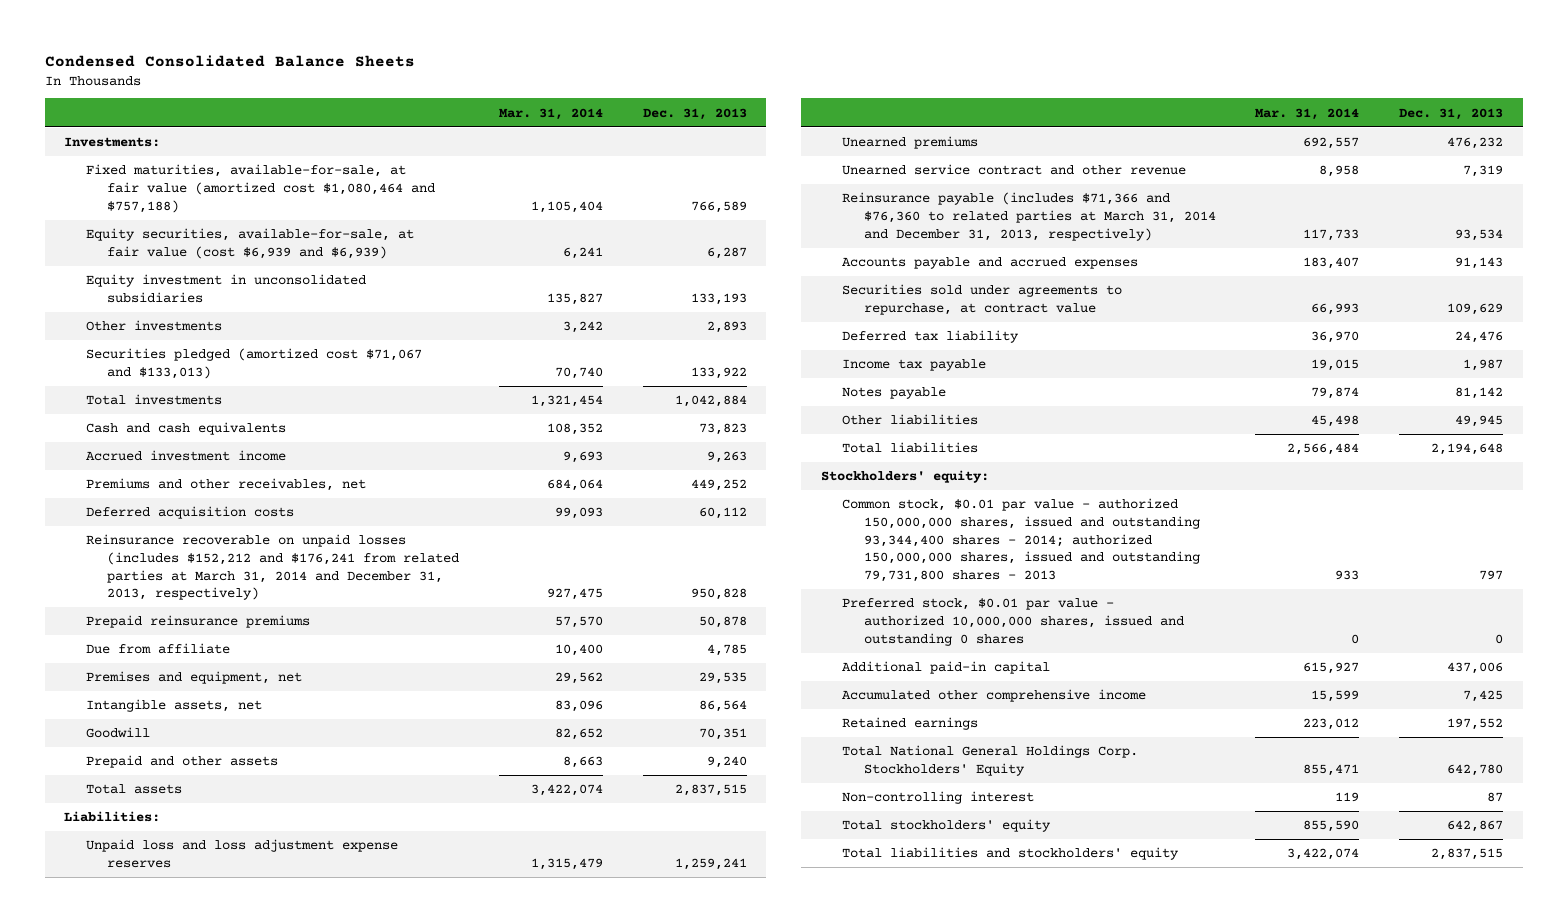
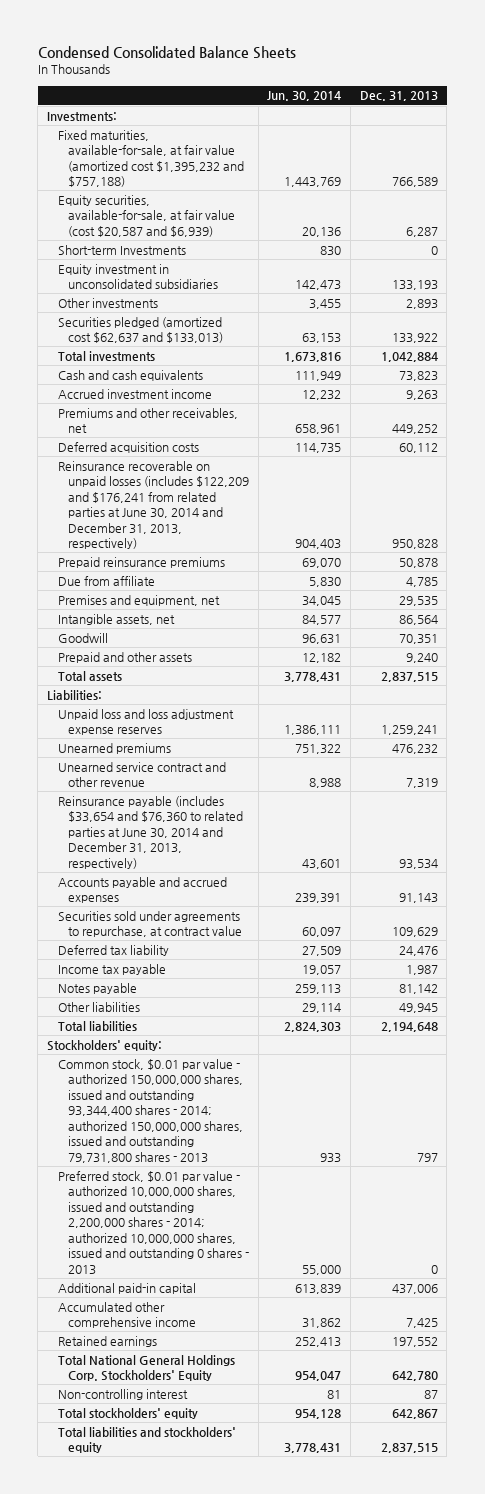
[498,107,603,120] Mar. 31, 2014 -> none
none -> [267,91,342,102] Jun. 30, 2014
[85,164,436,213] Fixed maturities, available-for-sale, at fair value (amortized cost $1,080,464 and $757,188) -> [57,129,244,188] Fixed maturities, available-for-sale, at fair value (amortized cost $1,395,232 and $757,188)
[85,228,414,259] Equity securities, available-for-sale, at fair value (cost $6,939 and $6,939) -> [57,194,235,237] Equity securities, available-for-sale, at fair value (cost $20,587 and $6,939)
none -> [57,244,186,255] Short-term Investments
[85,348,422,379] Securities pledged (amortized cost $71,067 and $133,013) -> [57,316,223,344] Securities pledged (amortized cost $62,637 and $133,013)
[85,534,460,601] Reinsurance recoverable on unpaid losses (includes $152,212 and $176,241 from related parties at March 31, 2014 and December 31, 2013, respectively) -> [57,460,249,550] Reinsurance recoverable on unpaid losses (includes $122,209 and $176,241 from related parties at June 30, 2014 and December 31, 2013, respectively)
[842,192,1216,241] Reinsurance payable (includes $71,366 and $76,360 to related parties at March 31, 2014 and December 31, 2013, respectively) -> [57,795,243,869] Reinsurance payable (includes $33,654 and $76,360 to related parties at June 30, 2014 and December 31, 2013, respectively)
[842,598,1184,646] Preferred stock, $0.01 par value - authorized 10,000,000 shares, issued and outstanding 0 shares -> [57,1170,249,1275] Preferred stock, $0.01 par value - authorized 10,000,000 shares, issued and outstanding 2,200,000 shares - 2014; authorized 10,000,000 shares, issued and outstanding 0 shares - 2013

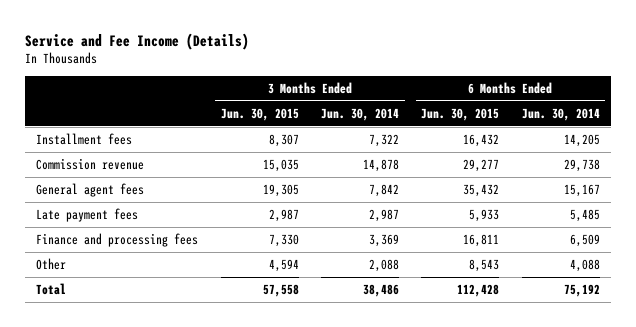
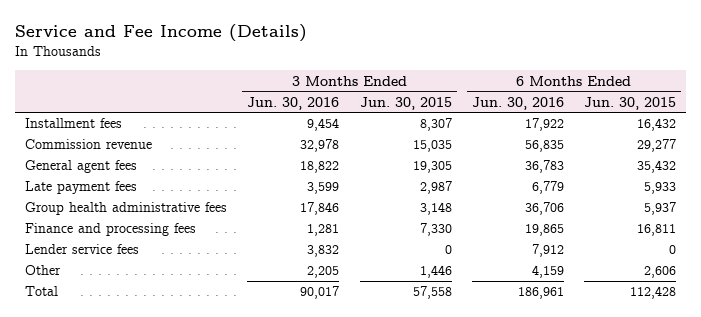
[320,107,399,121] Jun. 30, 2014 -> none
[521,107,600,121] Jun. 30, 2014 -> none
none -> [247,96,340,110] Jun. 30, 2016
none -> [472,96,565,110] Jun. 30, 2016
none -> [25,202,228,216] Group health administrative fees
none -> [25,244,140,255] Lender service fees
[268,258,299,272] 4,594 -> [419,265,452,279] 1,446
[469,258,500,272] 8,543 -> [644,266,677,279] 2,606

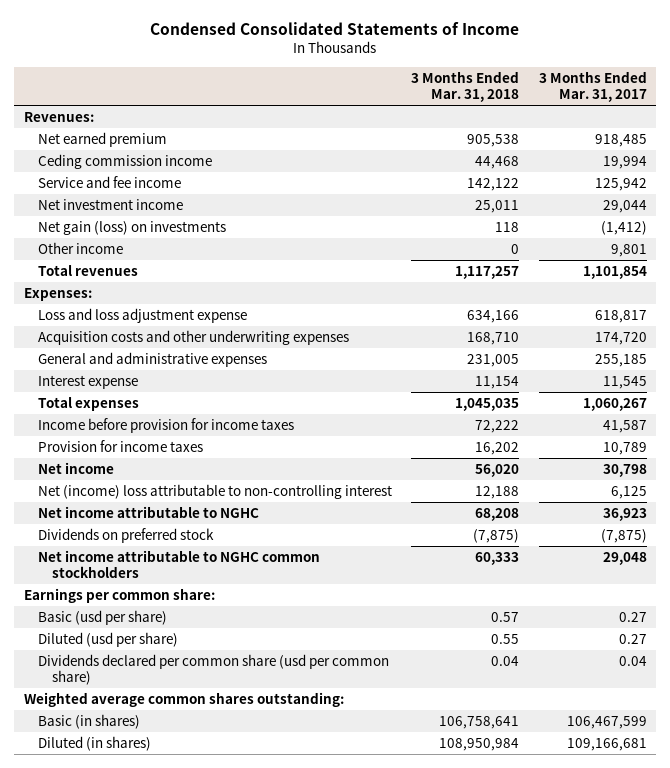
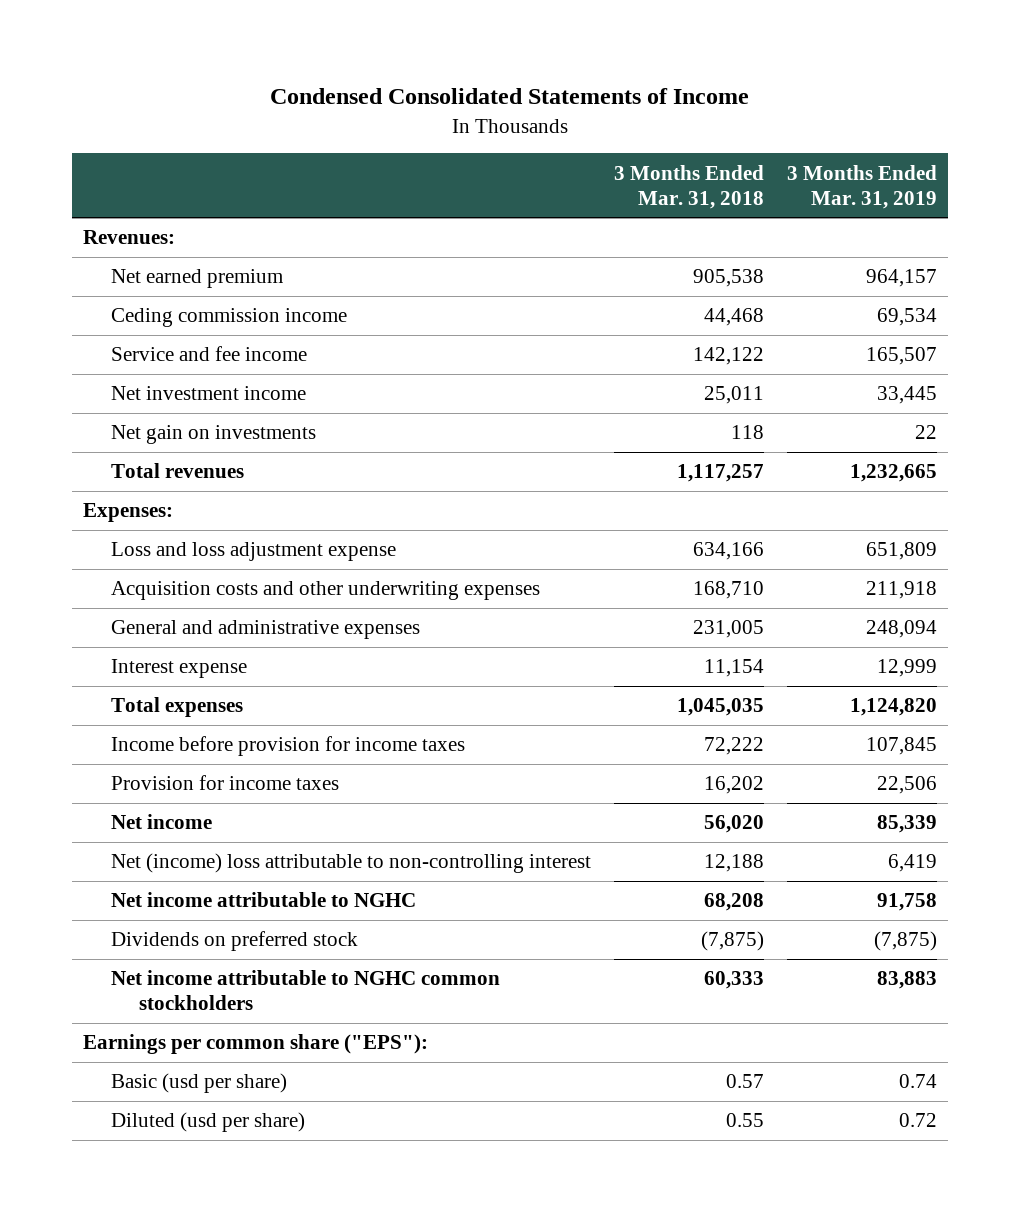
[538,70,647,103] 3 Months Ended Mar. 31, 2017 -> none
none -> [786,164,937,209] 3 Months Ended Mar. 31, 2019
[37,241,123,254] Other income -> none
[37,220,226,235] Net gain (loss) on investments -> [111,425,317,445] Net gain on investments
[23,587,215,603] Earnings per common share: -> [83,1034,429,1055] Earnings per common share ("EPS"):
[37,653,389,686] Dividends declared per common share (usd per common share) -> none
[23,691,344,707] Weighted average common shares outstanding: -> none
[37,713,140,729] Basic (in shares) -> none
[37,735,151,751] Diluted (in shares) -> none

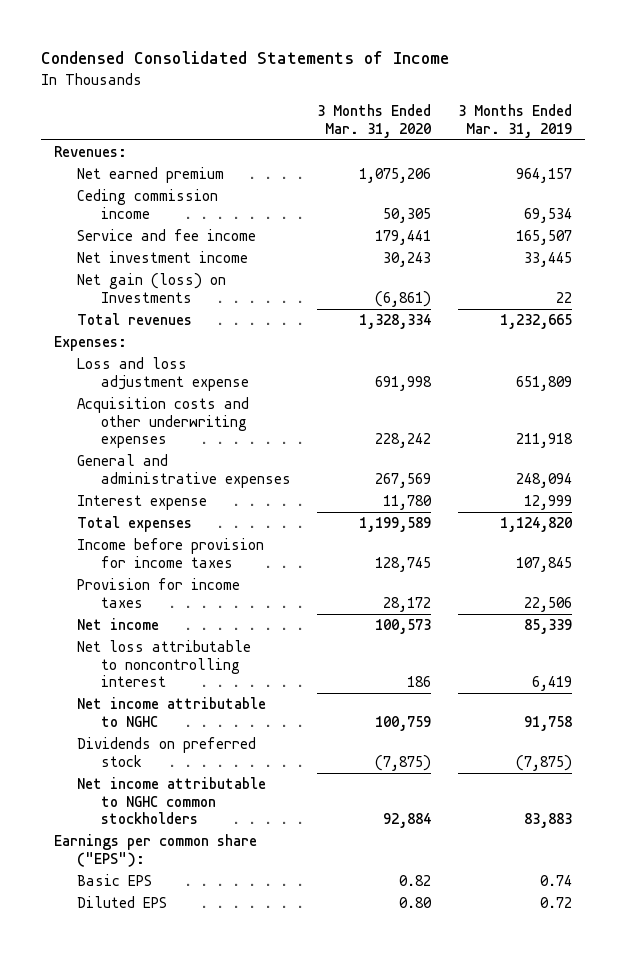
[613,164,764,209] 3 Months Ended Mar. 31, 2018 -> none
none -> [317,104,432,138] 3 Months Ended Mar. 31, 2020
[111,425,317,445] Net gain on investments -> [77,273,227,303] Net gain (loss) on Investments
[111,853,592,874] Net (income) loss attributable to non-controlling interest -> [77,640,252,688] Net loss attributable to noncontrolling interest
[111,1073,288,1094] Basic (usd per share) -> [77,874,153,887] Basic EPS
[111,1112,306,1133] Diluted (usd per share) -> [77,896,168,909] Diluted EPS

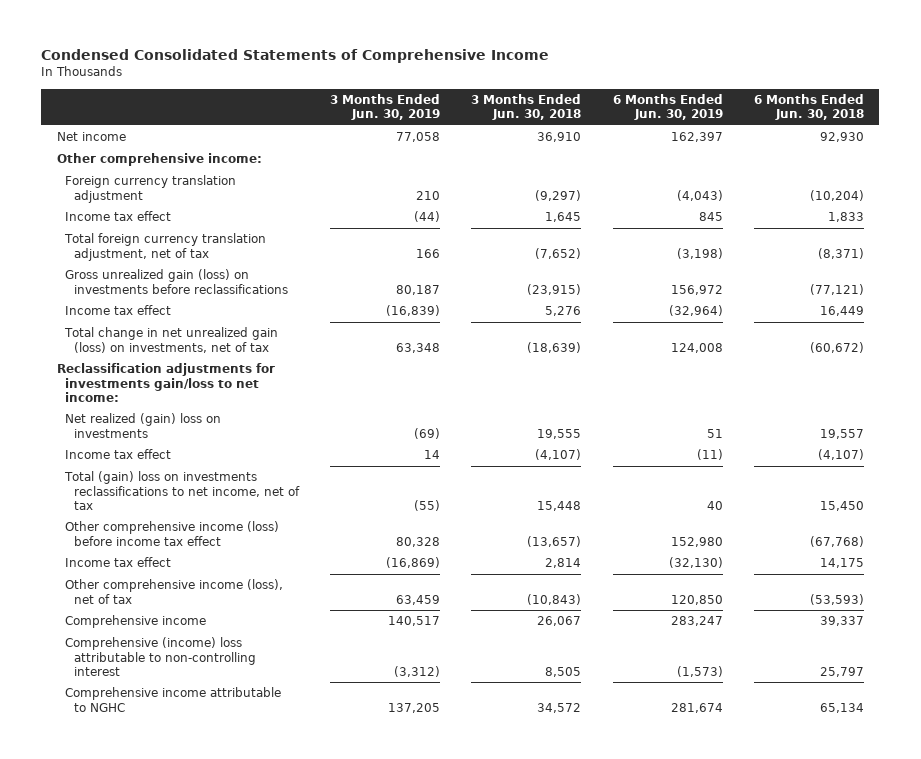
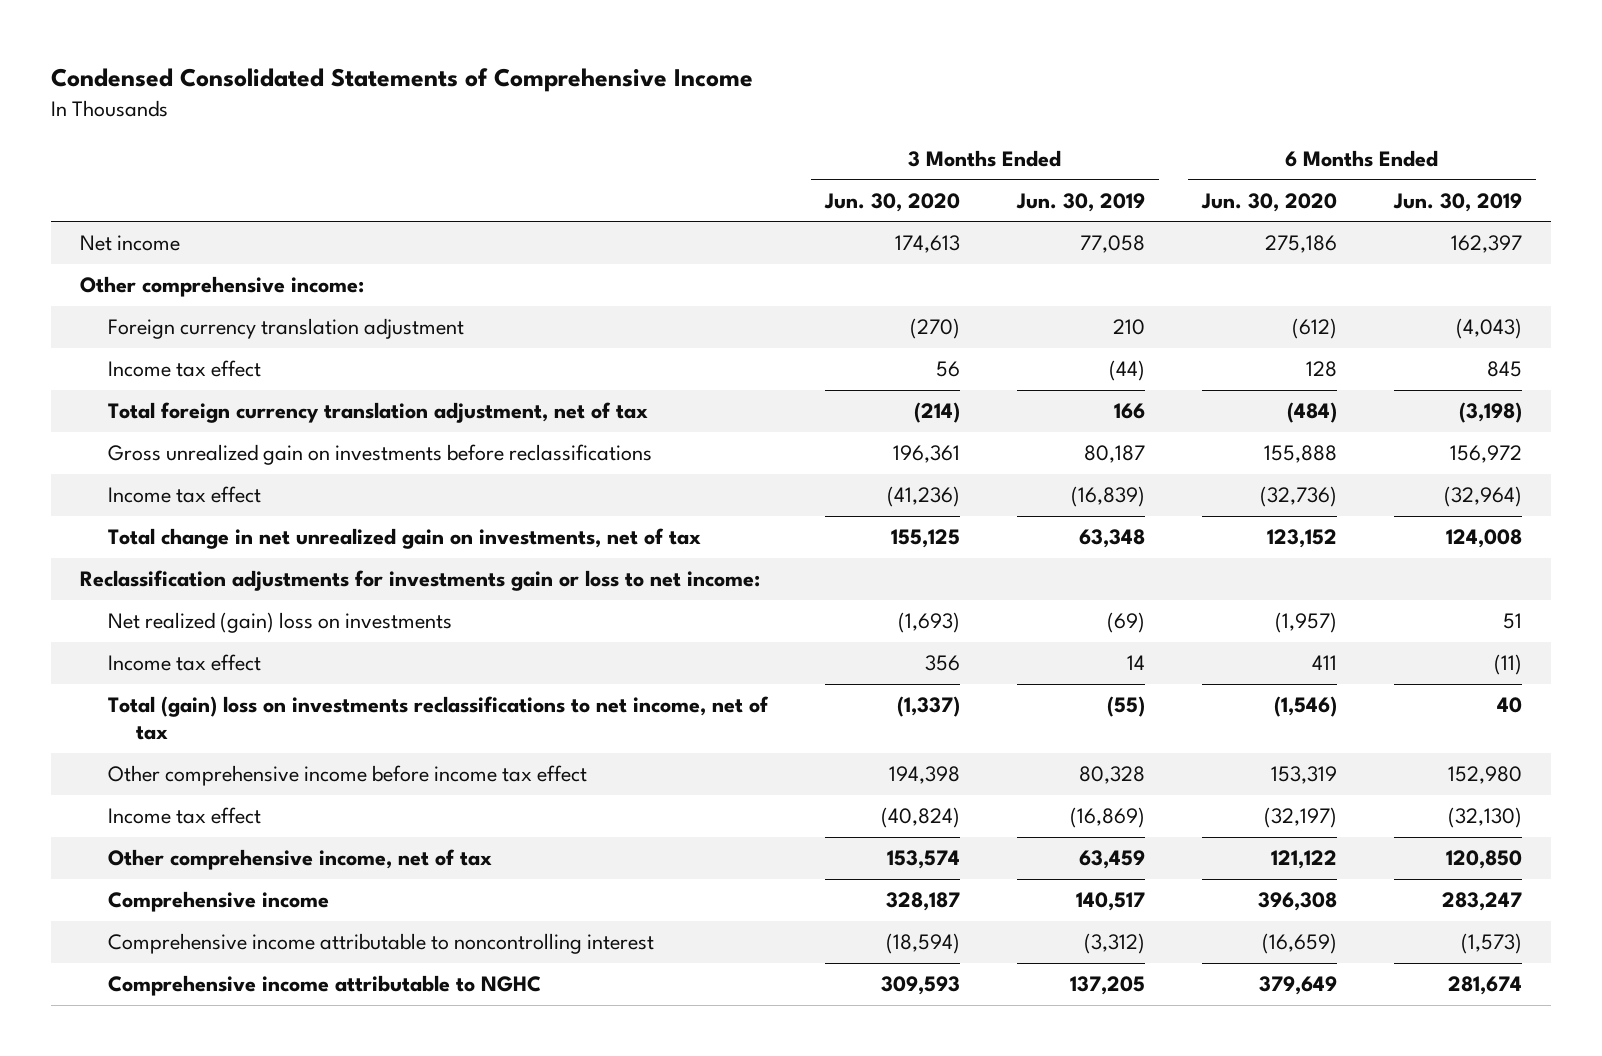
[471,94,582,121] 3 Months Ended Jun. 30, 2018 -> none
[753,94,864,121] 6 Months Ended Jun. 30, 2018 -> none
none -> [823,192,960,212] Jun. 30, 2020
none -> [1201,192,1338,212] Jun. 30, 2020
[65,269,288,294] Gross unrealized gain (loss) on investments before reclassifications -> [107,444,652,466] Gross unrealized gain on investments before reclassifications
[64,327,279,353] Total change in net unrealized gain (loss) on investments, net of tax -> [107,528,701,550] Total change in net unrealized gain on investments, net of tax
[56,363,275,402] Reclassification adjustments for investments gain/loss to net income: -> [79,570,760,592] Reclassification adjustments for investments gain or loss to net income:
[65,521,280,546] Other comprehensive income (loss) before income tax effect -> [107,765,587,787] Other comprehensive income before income tax effect
[65,579,284,604] Other comprehensive income (loss), net of tax -> [107,849,492,871] Other comprehensive income, net of tax
[65,637,256,676] Comprehensive (income) loss attributable to non-controlling interest -> [107,933,654,955] Comprehensive income attributable to noncontrolling interest

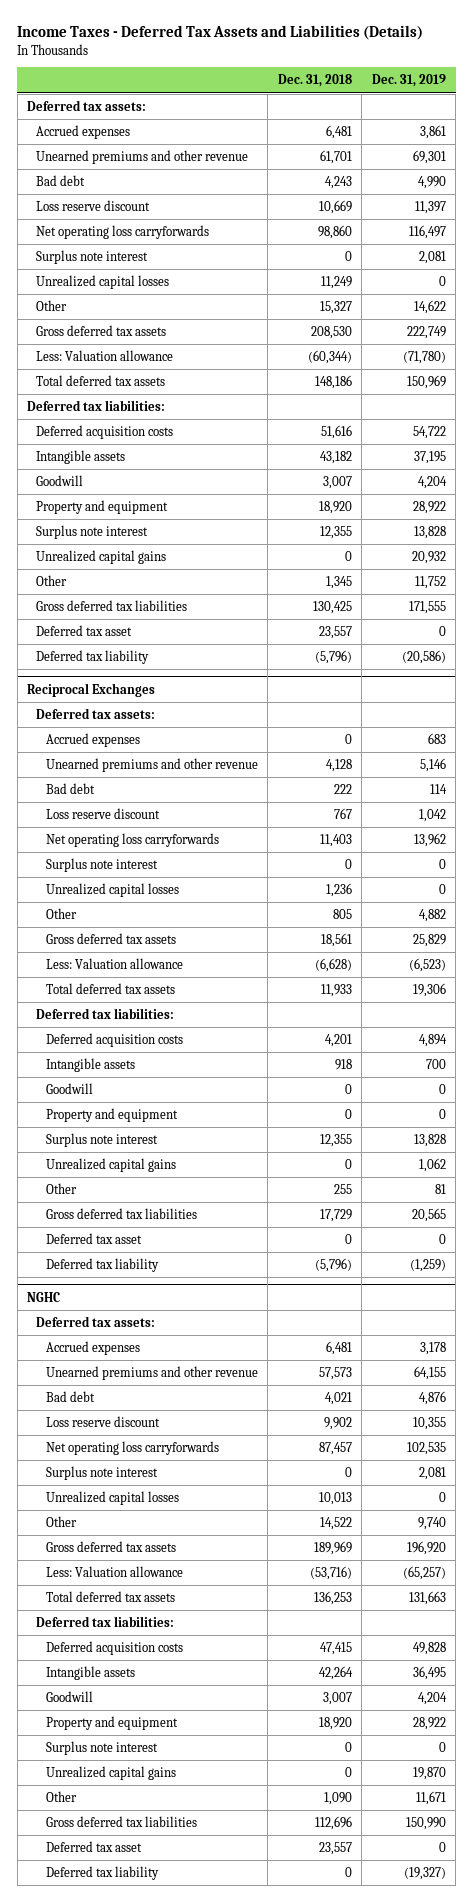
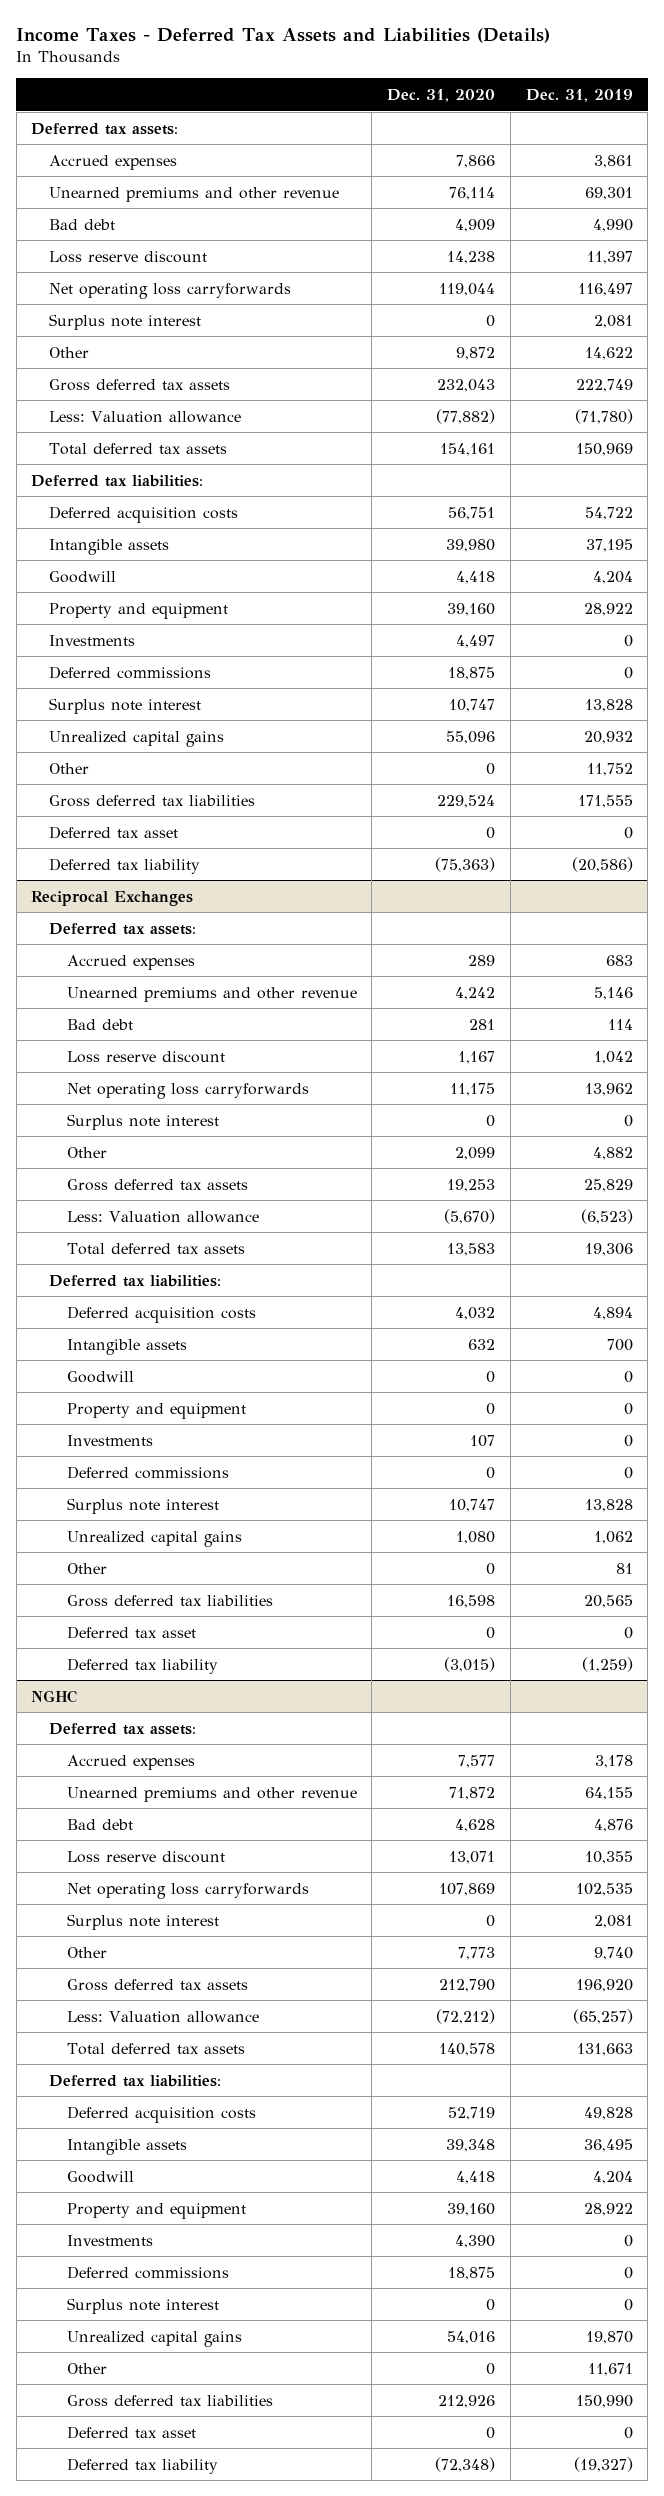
[277,74,352,88] Dec. 31, 2018 -> none
none -> [387,89,496,103] Dec. 31, 2020
[36,274,170,289] Unrealized capital losses -> none
none -> [48,634,135,646] Investments
none -> [48,665,211,679] Deferred commissions
[45,882,179,897] Unrealized capital losses -> none
none -> [66,1434,153,1446] Investments
none -> [66,1465,229,1479] Deferred commissions
[45,1490,179,1505] Unrealized capital losses -> none
none -> [66,2234,153,2246] Investments
none -> [66,2265,229,2279] Deferred commissions

